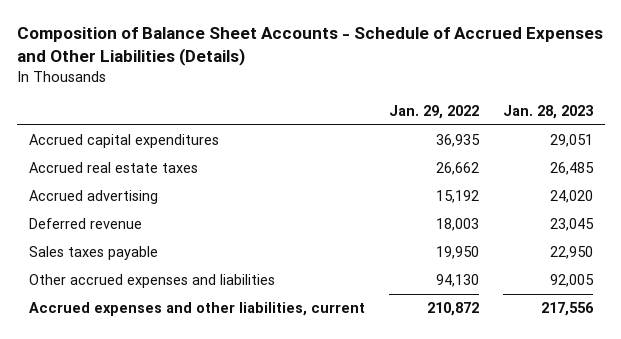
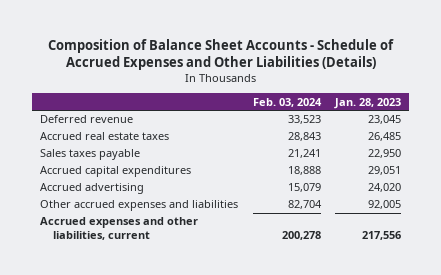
[388,104,479,119] Jan. 29, 2022 -> none
none -> [252,97,322,107] Feb. 03, 2024
[28,162,198,174] Accrued real estate taxes -> [39,132,169,141] Accrued real estate taxes
[28,134,219,149] Accrued capital expenditures -> [39,166,191,178] Accrued capital expenditures
[28,190,158,205] Accrued advertising -> [39,183,144,195] Accrued advertising

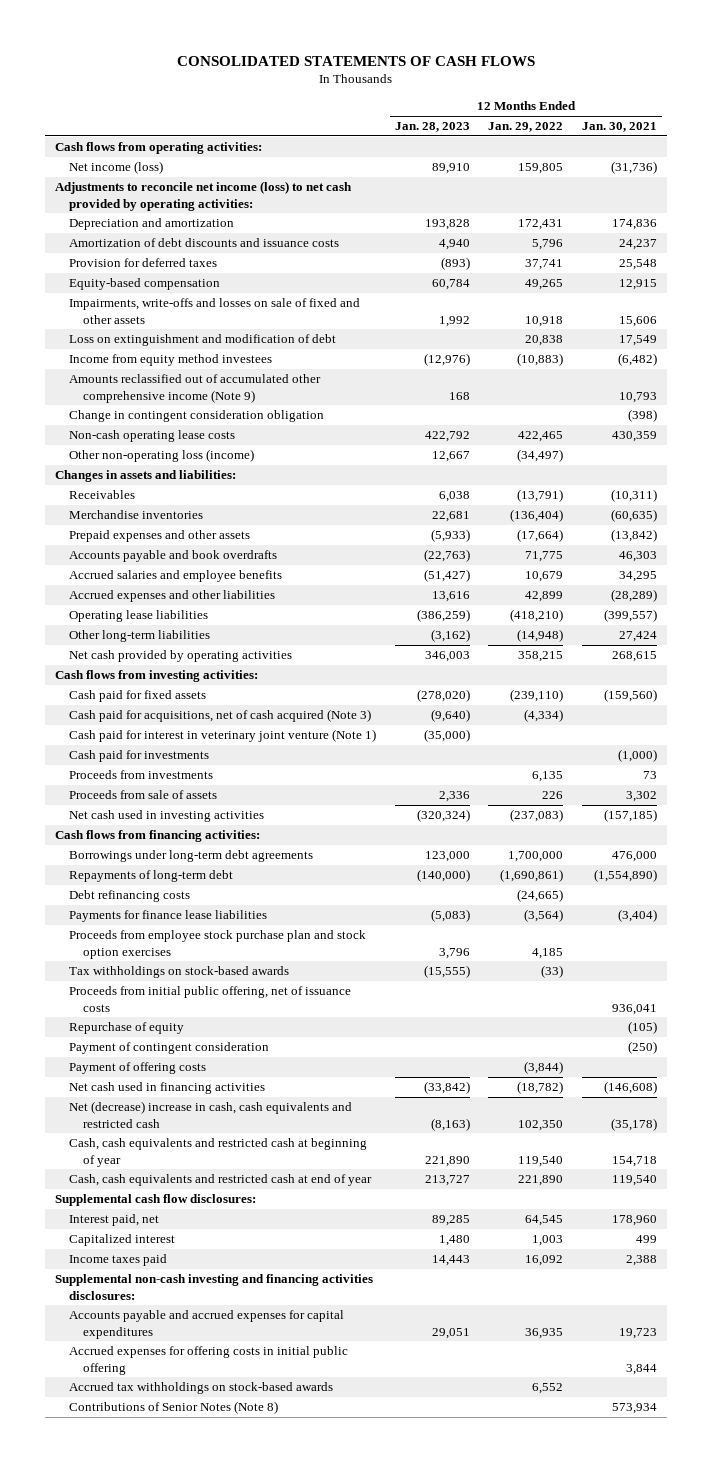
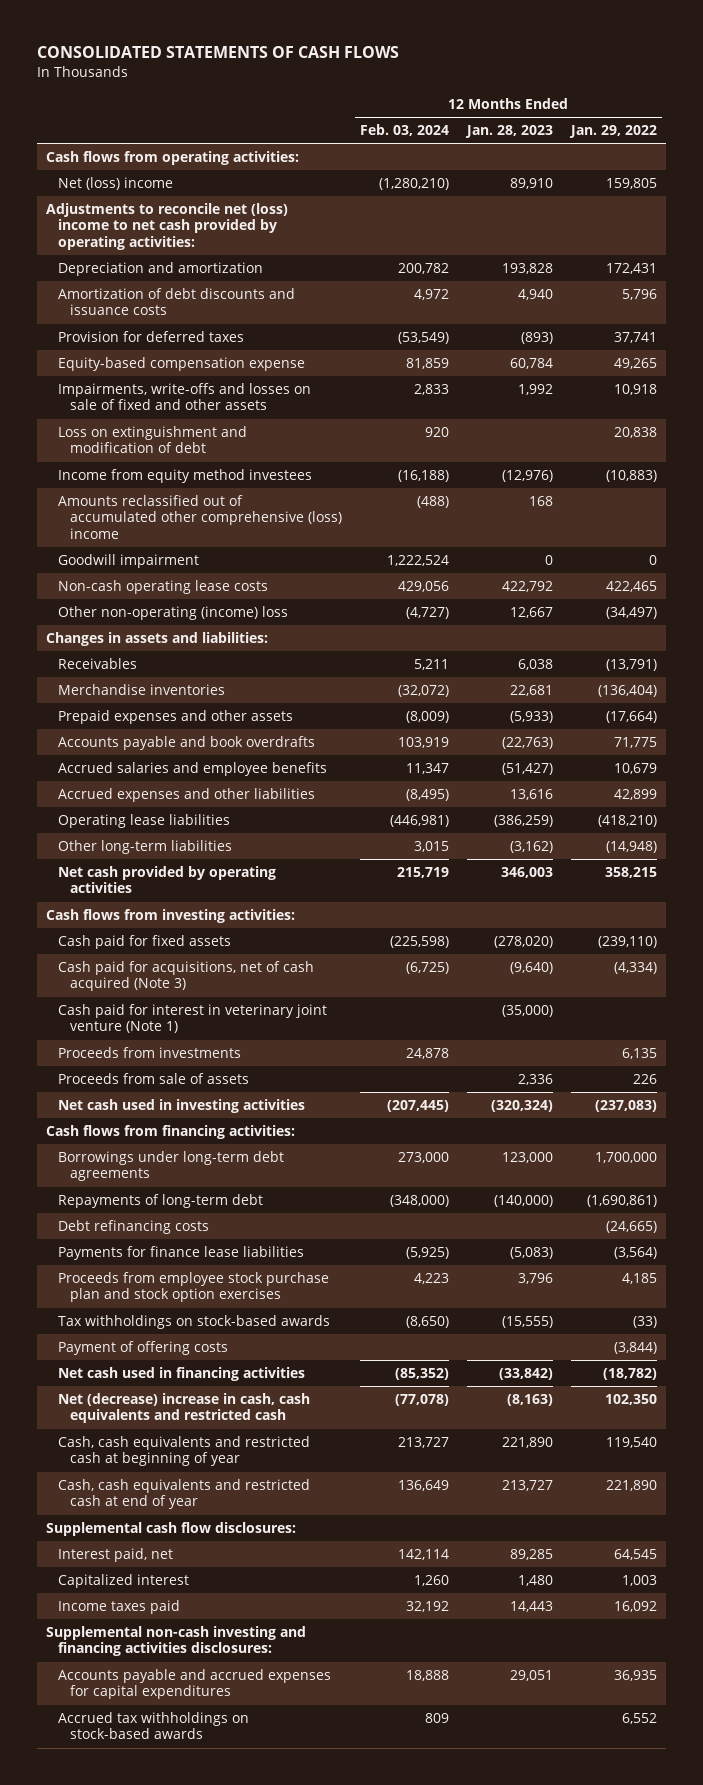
[582,122,658,133] Jan. 30, 2021 -> none
none -> [359,124,449,137] Feb. 03, 2024
[68,161,163,175] Net income (loss) -> [57,177,173,191] Net (loss) income
[54,181,352,211] Adjustments to reconcile net income (loss) to net cash provided by operating activities: -> [45,203,288,250] Adjustments to reconcile net (loss) income to net cash provided by operating activities:
[68,278,220,291] Equity-based compensation -> [57,357,305,372] Equity-based compensation expense
[68,410,324,423] Change in contingent consideration obligation -> none
[68,374,321,403] Amounts reclassified out of accumulated other comprehensive income (Note 9) -> [57,495,342,539] Amounts reclassified out of accumulated other comprehensive (loss) income
none -> [57,554,199,569] Goodwill impairment
[68,449,254,463] Other non-operating loss (income) -> [57,606,288,621] Other non-operating (income) loss
[68,750,209,763] Cash paid for investments -> none
[68,986,351,1012] Proceeds from initial public offering, net of issuance costs -> none
[68,1022,184,1035] Repurchase of equity -> none
[68,1042,269,1055] Payment of contingent consideration -> none
[68,1346,348,1375] Accrued expenses for offering costs in initial public offering -> none
[68,1401,278,1415] Contributions of Senior Notes (Note 8) -> none

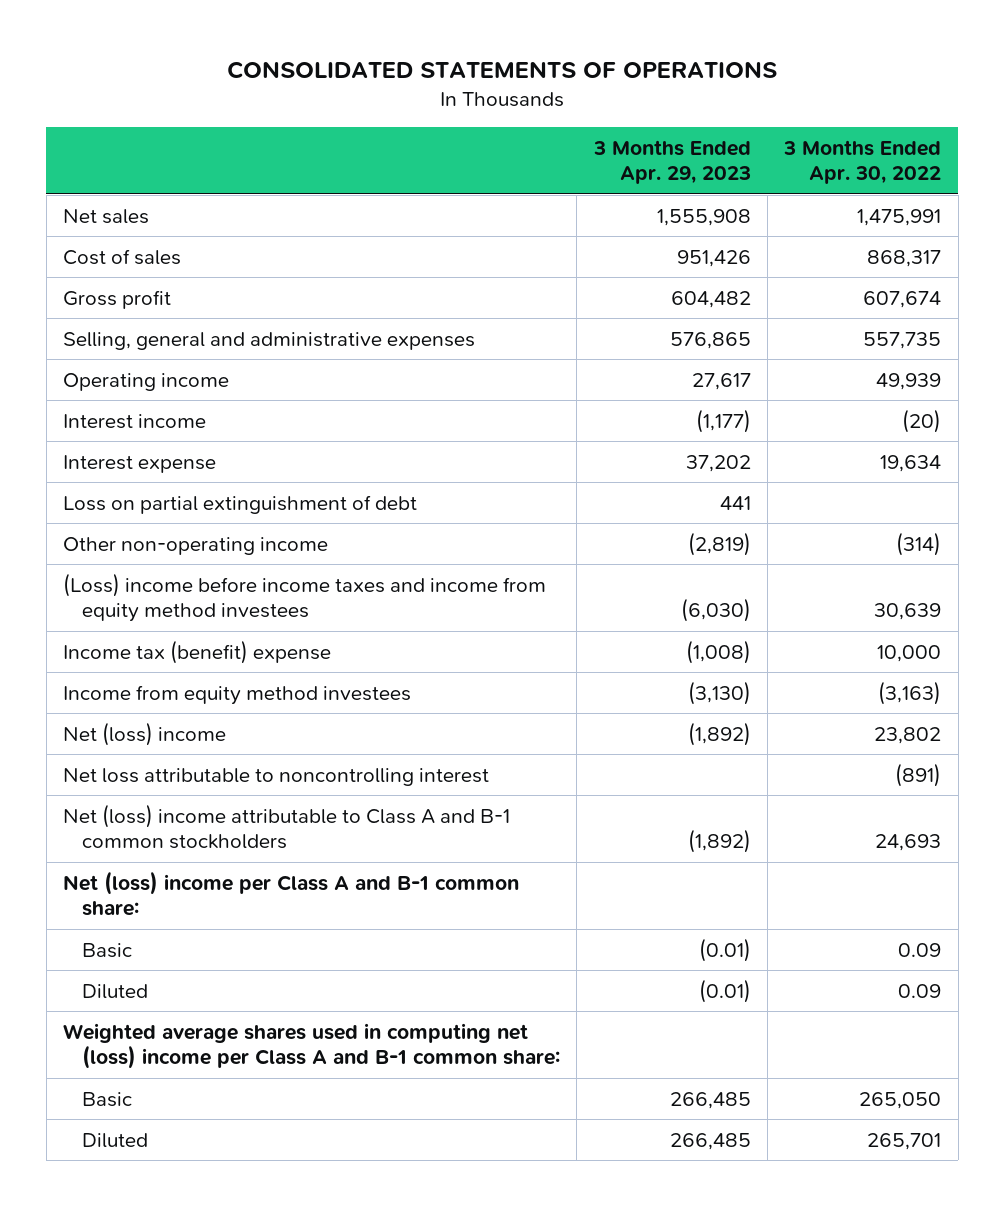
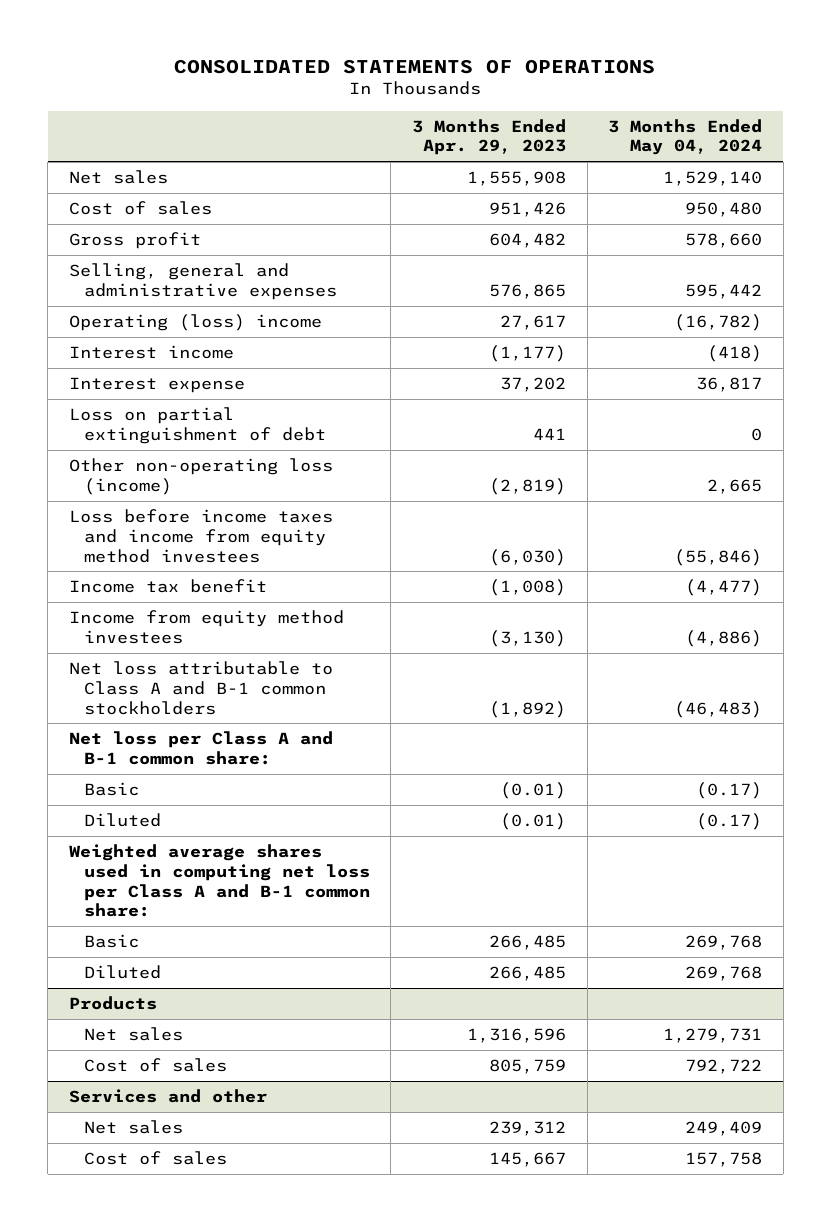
[783,139,942,185] 3 Months Ended Apr. 30, 2022 -> none
none -> [608,118,763,156] 3 Months Ended May 04, 2024
[62,372,229,391] Operating income -> [68,314,322,332] Operating (loss) income
[62,536,328,555] Other non-operating income -> [68,458,333,495] Other non-operating loss (income)
[62,572,546,623] (Loss) income before income taxes and income from equity method investees -> [68,509,333,563] Loss before income taxes and income from equity method investees
[62,639,331,664] Income tax (benefit) expense -> [68,579,267,594] Income tax benefit
[62,721,226,746] Net (loss) income -> none
[62,767,489,786] Net loss attributable to noncontrolling interest -> none
[62,803,510,850] Net (loss) income attributable to Class A and B-1 common stockholders -> [68,661,333,715] Net loss attributable to Class A and B-1 common stockholders
[62,870,519,917] Net (loss) income per Class A and B-1 common share: -> [68,731,333,765] Net loss per Class A and B-1 common share:
[62,1022,560,1070] Weighted average shares used in computing net (loss) income per Class A and B-1 common share: -> [68,844,370,918] Weighted average shares used in computing net loss per Class A and B-1 common share:
none -> [68,996,157,1011] Products
none -> [83,1027,183,1042] Net sales
none -> [83,1058,227,1073] Cost of sales
none -> [68,1089,267,1104] Services and other
none -> [83,1120,183,1135] Net sales
none -> [83,1151,227,1166] Cost of sales

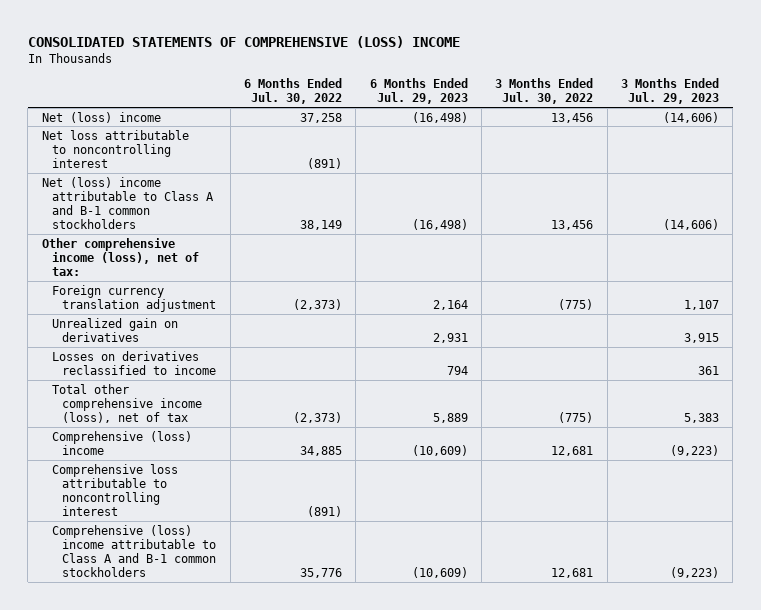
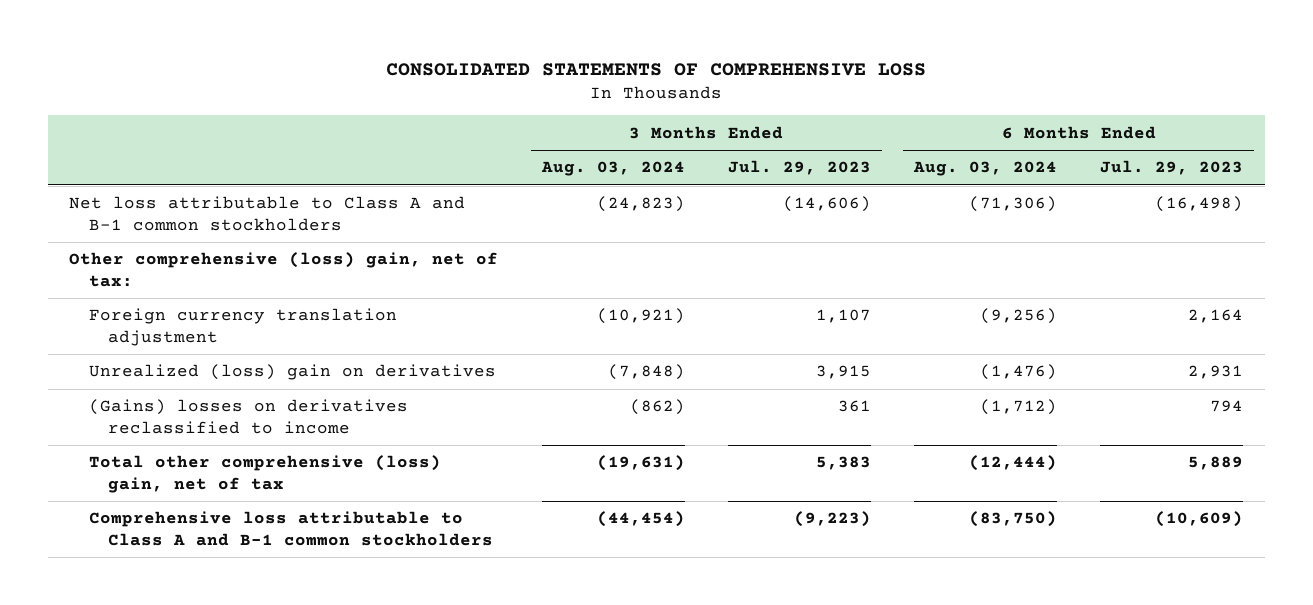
[27,35,460,48] CONSOLIDATED STATEMENTS OF COMPREHENSIVE (LOSS) INCOME -> [386,62,927,76] CONSOLIDATED STATEMENTS OF COMPREHENSIVE LOSS
[244,78,343,105] 6 Months Ended Jul. 30, 2022 -> none
[495,78,594,105] 3 Months Ended Jul. 30, 2022 -> none
none -> [540,161,685,177] Aug. 03, 2024
none -> [913,161,1058,177] Aug. 03, 2024
[41,111,161,123] Net (loss) income -> none
[41,129,189,168] Net loss attributable to noncontrolling interest -> none
[41,176,215,229] Net (loss) income attributable to Class A and B-1 common stockholders -> [69,196,466,231] Net loss attributable to Class A and B-1 common stockholders
[41,237,200,276] Other comprehensive income (loss), net of tax: -> [69,252,499,287] Other comprehensive (loss) gain, net of tax:
[52,430,193,455] Comprehensive (loss) income -> none
[52,463,179,516] Comprehensive loss attributable to noncontrolling interest -> none
[52,317,179,342] Unrealized gain on derivatives -> [88,364,496,381] Unrealized (loss) gain on derivatives
[52,350,217,375] Losses on derivatives reclassified to income -> [88,399,408,434] (Gains) losses on derivatives reclassified to income
[52,383,203,423] Total other comprehensive income (loss), net of tax -> [88,455,441,493] Total other comprehensive (loss) gain, net of tax
[52,524,217,577] Comprehensive (loss) income attributable to Class A and B-1 common stockholders -> [88,511,494,546] Comprehensive loss attributable to Class A and B-1 common stockholders

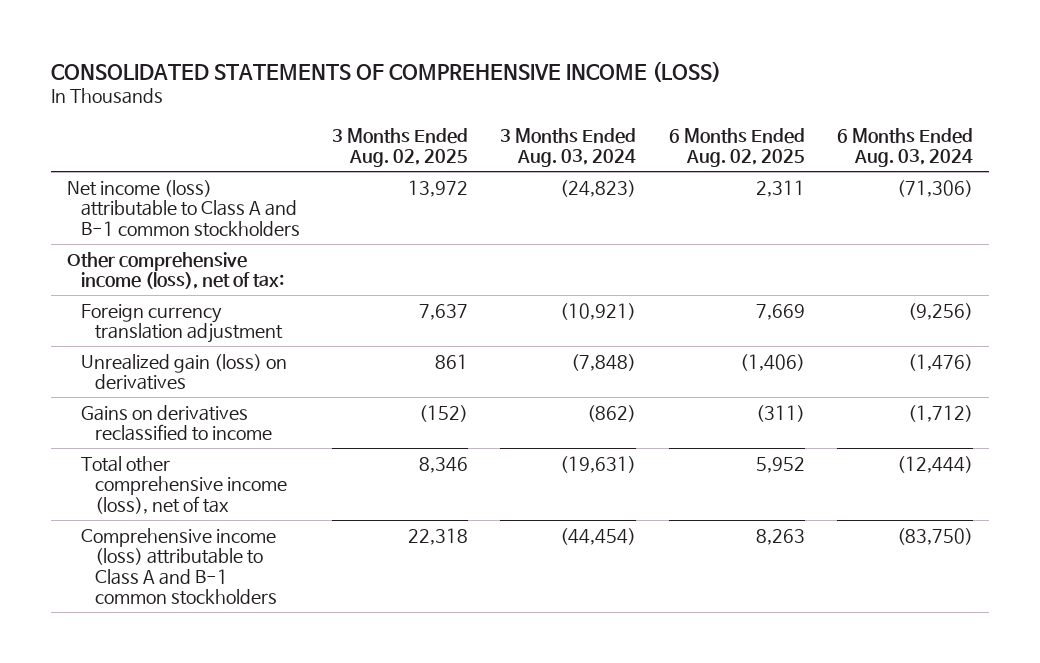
[386,62,927,76] CONSOLIDATED STATEMENTS OF COMPREHENSIVE LOSS -> [51,60,722,82] CONSOLIDATED STATEMENTS OF COMPREHENSIVE INCOME (LOSS)
[727,160,871,176] Jul. 29, 2023 -> none
[1100,160,1244,176] Jul. 29, 2023 -> none
none -> [332,127,469,168] 3 Months Ended Aug. 02, 2025
none -> [668,127,805,168] 6 Months Ended Aug. 02, 2025
[69,196,466,231] Net loss attributable to Class A and B-1 common stockholders -> [67,179,300,237] Net income (loss) attributable to Class A and B-1 common stockholders
[69,252,499,287] Other comprehensive (loss) gain, net of tax: -> [67,251,284,290] Other comprehensive income (loss), net of tax:
[88,364,496,381] Unrealized (loss) gain on derivatives -> [80,353,287,391] Unrealized gain (loss) on derivatives
[88,399,408,434] (Gains) losses on derivatives reclassified to income -> [80,404,272,442] Gains on derivatives reclassified to income
[88,455,441,493] Total other comprehensive (loss) gain, net of tax -> [80,455,287,514] Total other comprehensive income (loss), net of tax
[88,511,494,546] Comprehensive loss attributable to Class A and B-1 common stockholders -> [80,527,277,606] Comprehensive income (loss) attributable to Class A and B-1 common stockholders

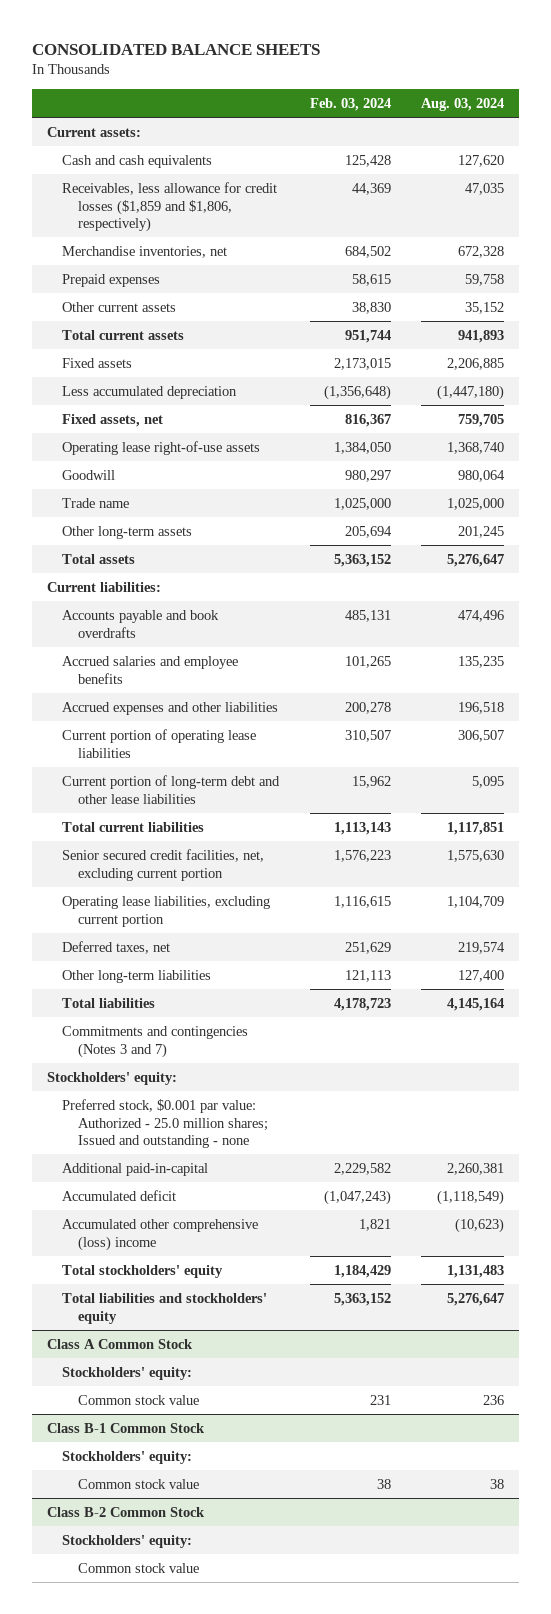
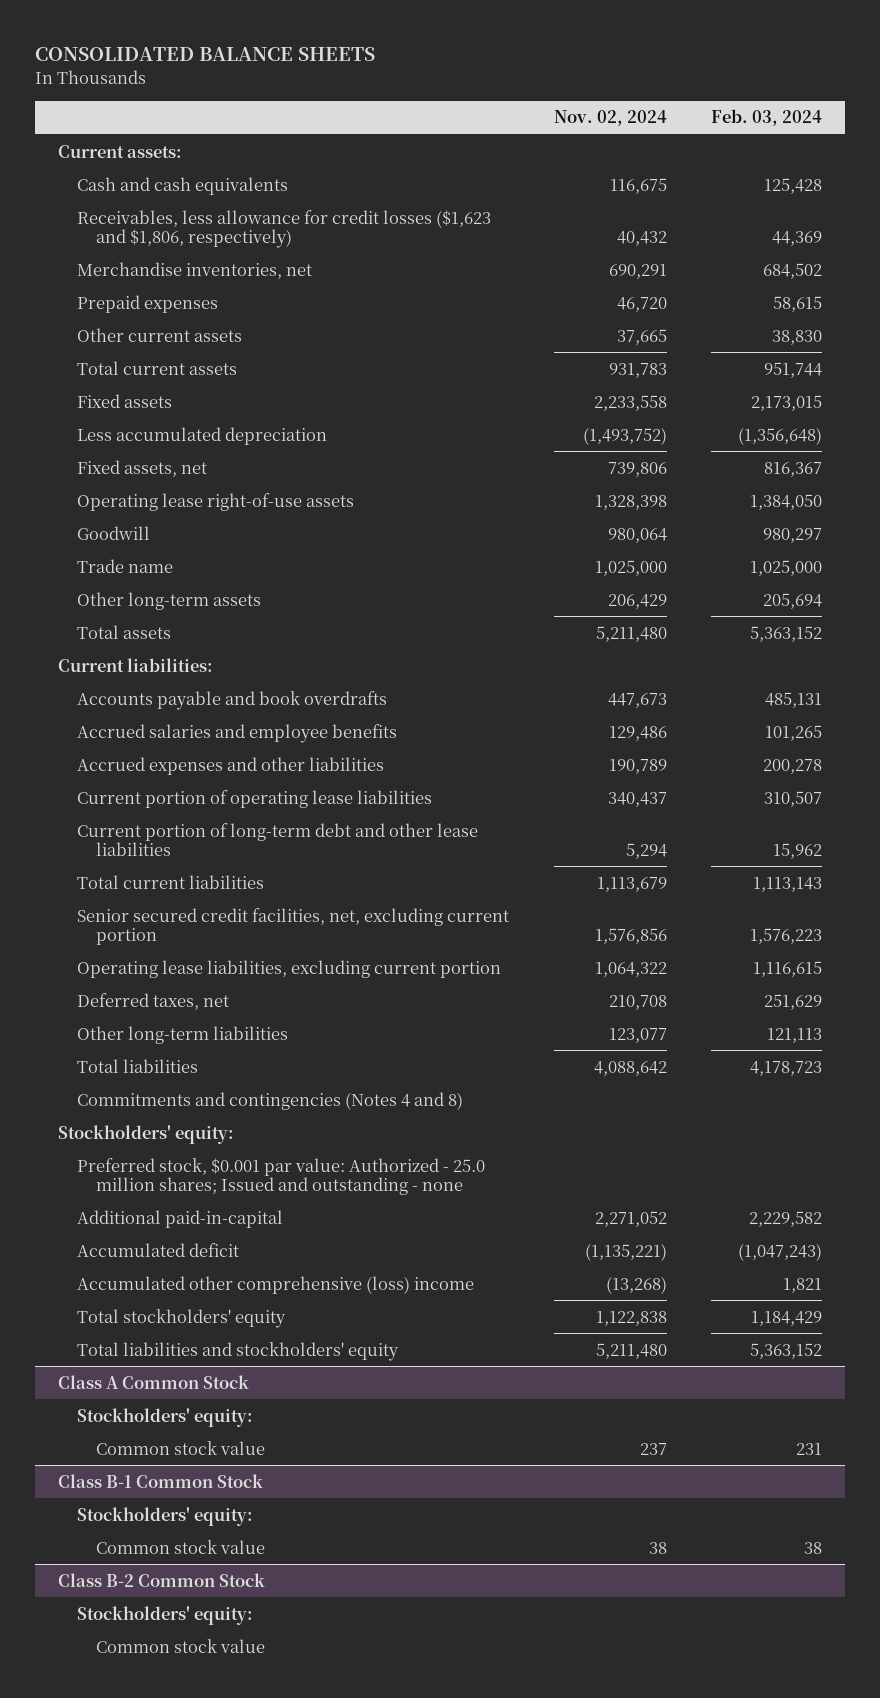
[420,97,504,111] Aug. 03, 2024 -> none
none -> [553,110,667,127] Nov. 02, 2024
[62,181,278,233] Receivables, less allowance for credit losses ($1,859 and $1,806, respectively) -> [76,209,491,249] Receivables, less allowance for credit losses ($1,623 and $1,806, respectively)
[62,1025,249,1058] Commitments and contingencies (Notes 3 and 7) -> [76,1091,463,1110] Commitments and contingencies (Notes 4 and 8)

